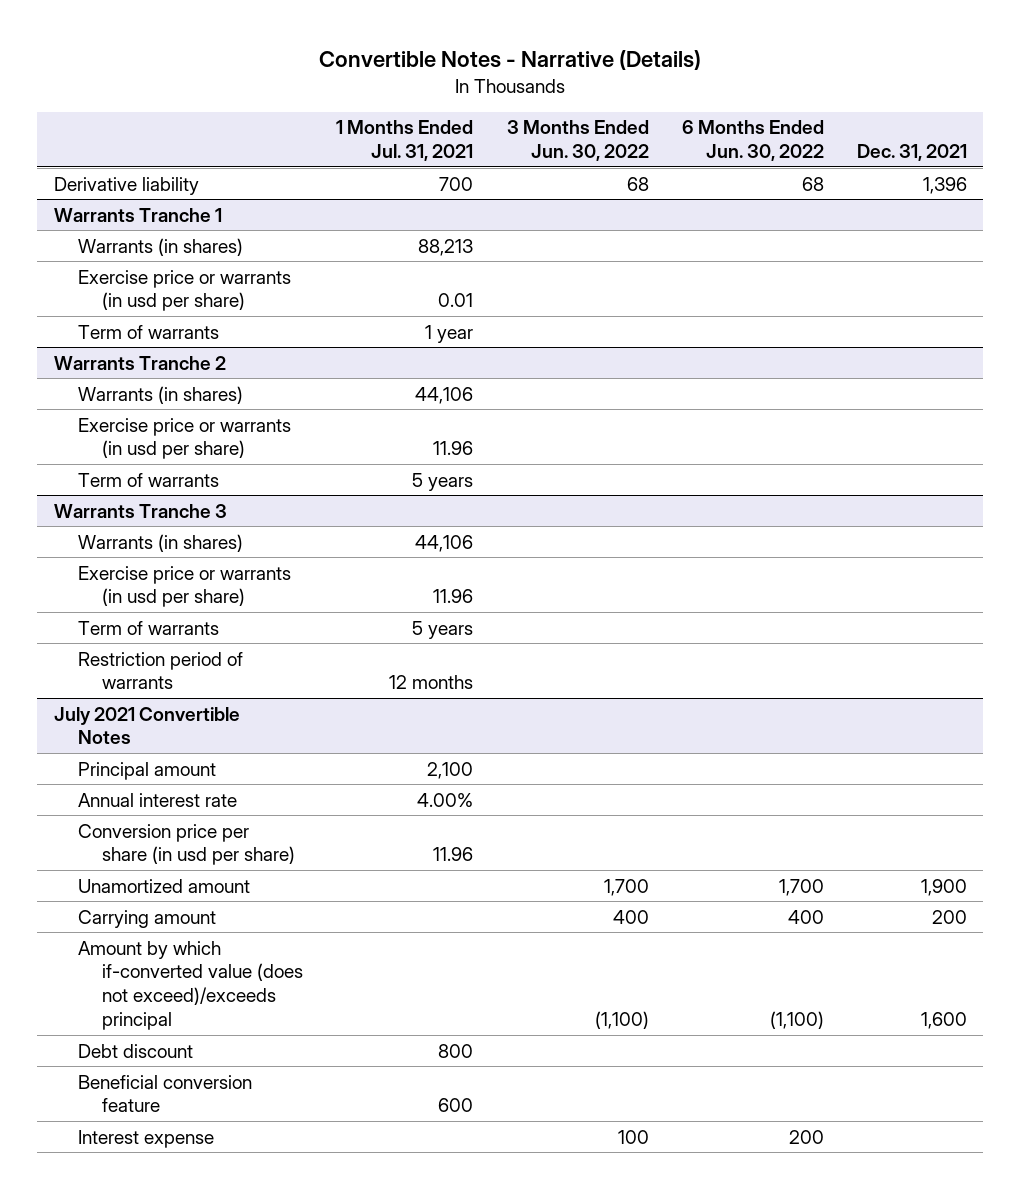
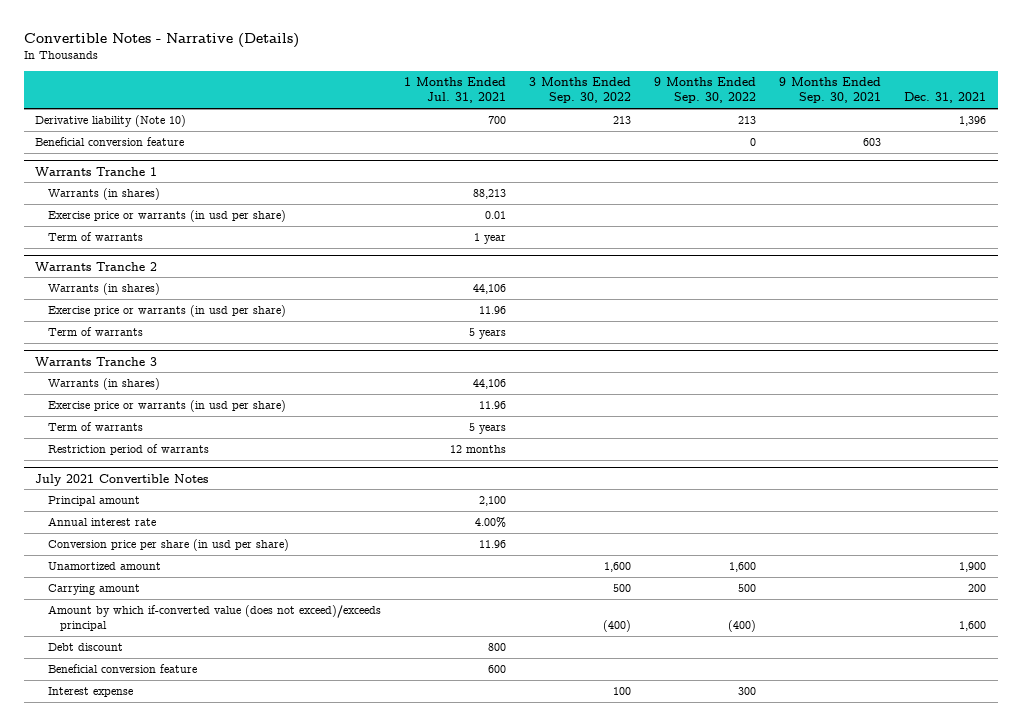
[506,120,649,161] 3 Months Ended Jun. 30, 2022 -> none
[681,120,824,161] 6 Months Ended Jun. 30, 2022 -> none
none -> [528,77,631,104] 3 Months Ended Sep. 30, 2022
none -> [654,77,757,104] 9 Months Ended Sep. 30, 2022
none -> [779,77,882,104] 9 Months Ended Sep. 30, 2021
[54,176,200,195] Derivative liability -> [35,115,187,128] Derivative liability (Note 10)
none -> [35,137,185,147] Beneficial conversion feature

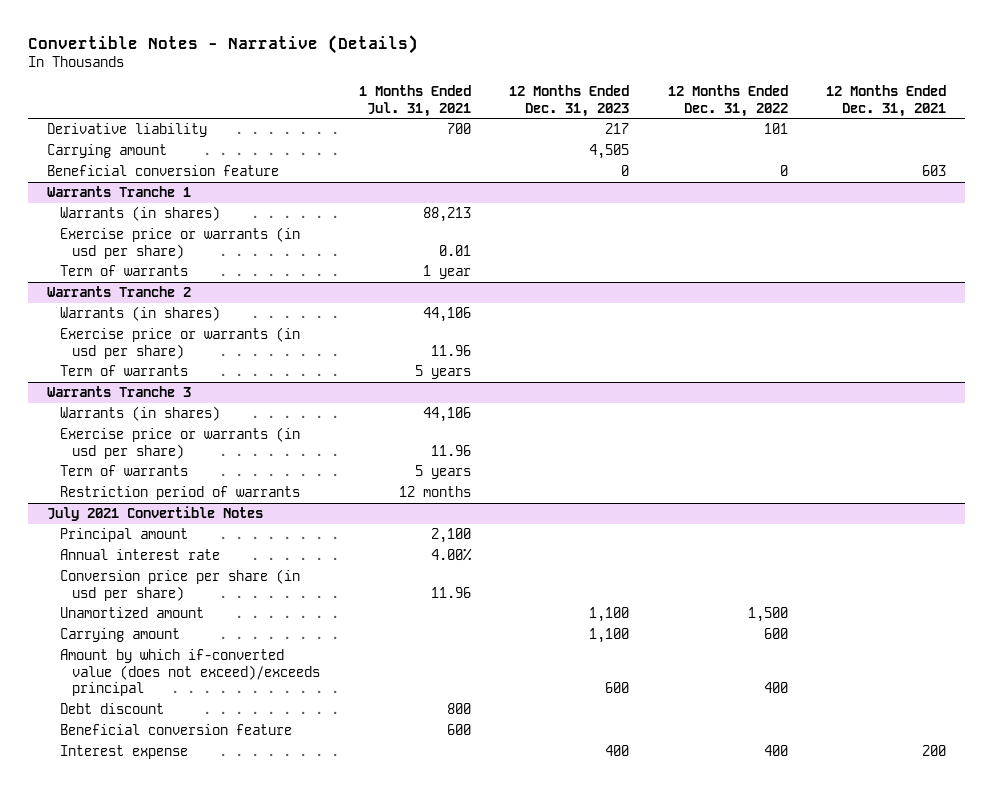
[528,77,631,104] 3 Months Ended Sep. 30, 2022 -> none
[654,77,757,104] 9 Months Ended Sep. 30, 2022 -> none
[779,77,882,104] 9 Months Ended Sep. 30, 2021 -> none
[904,92,987,104] Dec. 31, 2021 -> none
none -> [509,85,630,117] 12 Months Ended Dec. 31, 2023
none -> [667,85,788,117] 12 Months Ended Dec. 31, 2022
none -> [826,85,947,117] 12 Months Ended Dec. 31, 2021
[35,115,187,128] Derivative liability (Note 10) -> [47,123,208,138] Derivative liability
none -> [47,144,168,159] Carrying amount

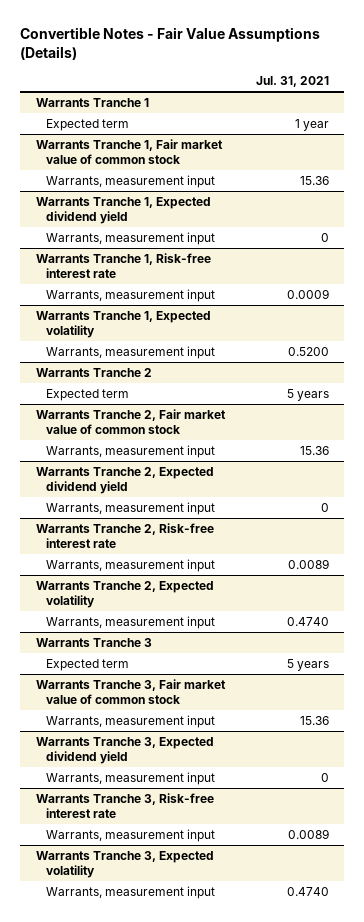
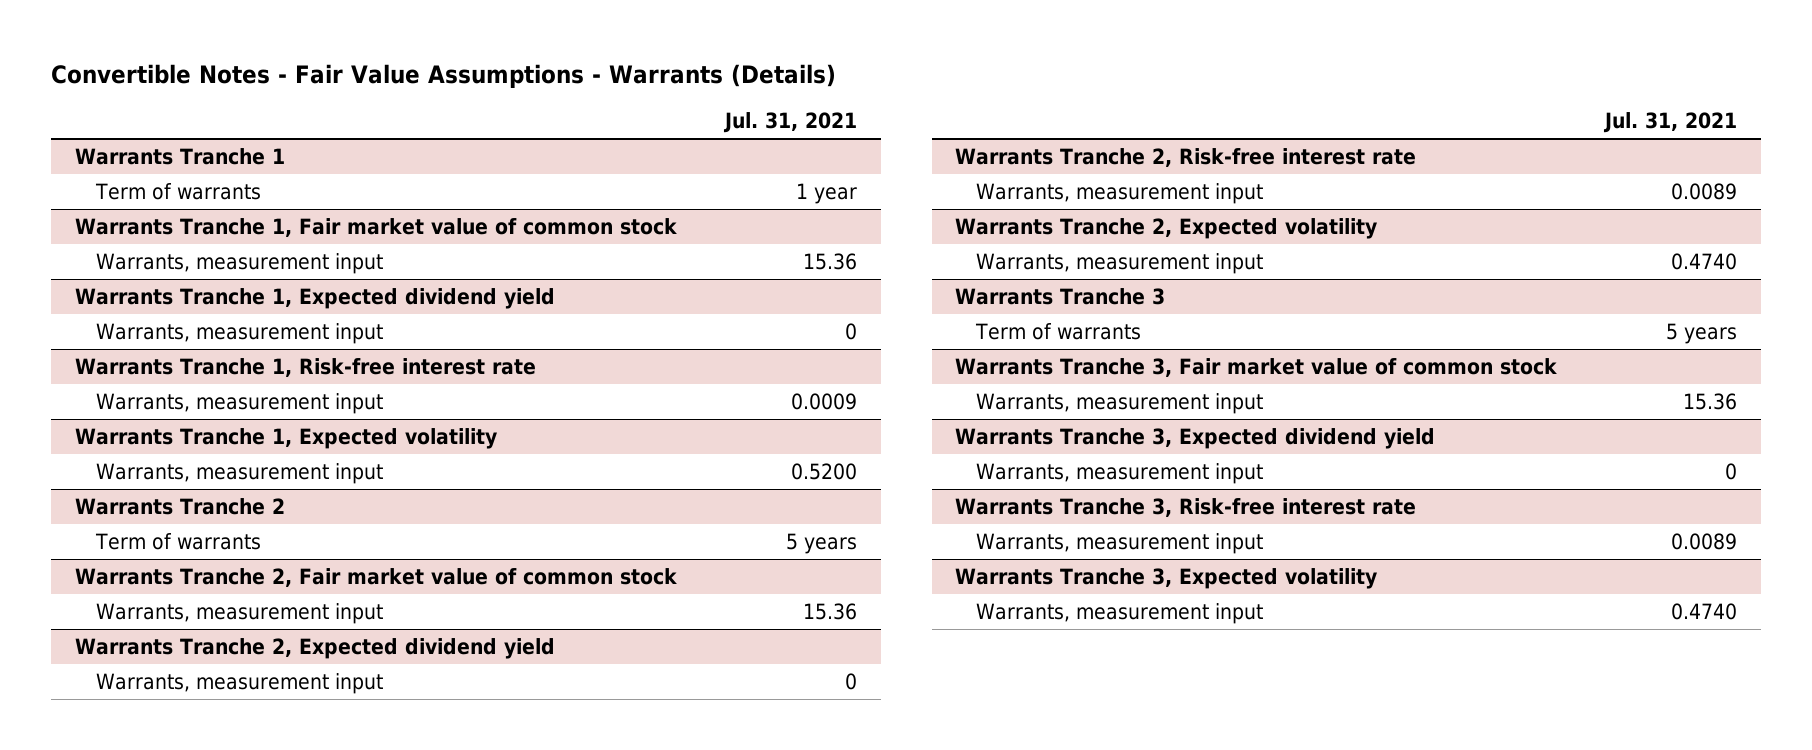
[20,27,321,61] Convertible Notes - Fair Value Assumptions (Details) -> [51,63,837,88] Convertible Notes - Fair Value Assumptions - Warrants (Details)
[46,119,130,132] Expected term -> [94,182,261,200] Term of warrants
[46,389,130,402] Expected term -> [94,532,261,550] Term of warrants
[46,659,130,672] Expected term -> [974,322,1141,340] Term of warrants

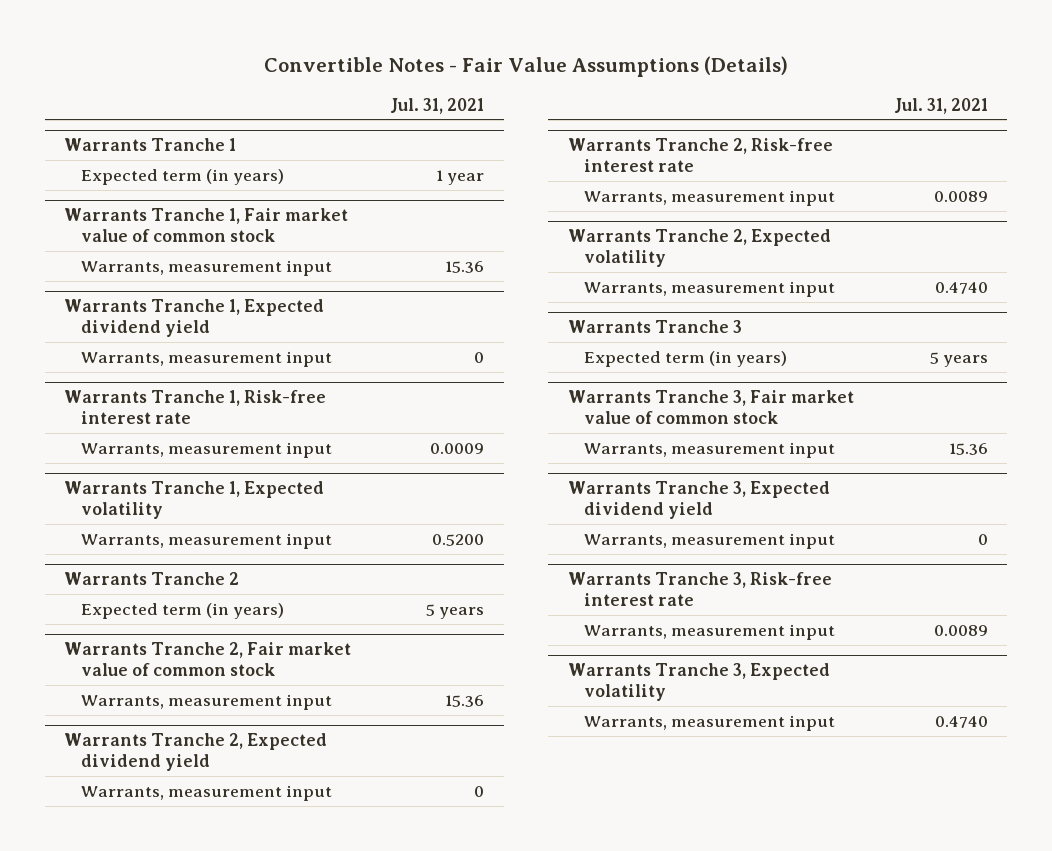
[51,63,837,88] Convertible Notes - Fair Value Assumptions - Warrants (Details) -> [264,56,789,78] Convertible Notes - Fair Value Assumptions (Details)
[94,182,261,200] Term of warrants -> [80,168,284,185] Expected term (in years)
[94,532,261,550] Term of warrants -> [80,602,284,619] Expected term (in years)
[974,322,1141,340] Term of warrants -> [583,350,787,367] Expected term (in years)

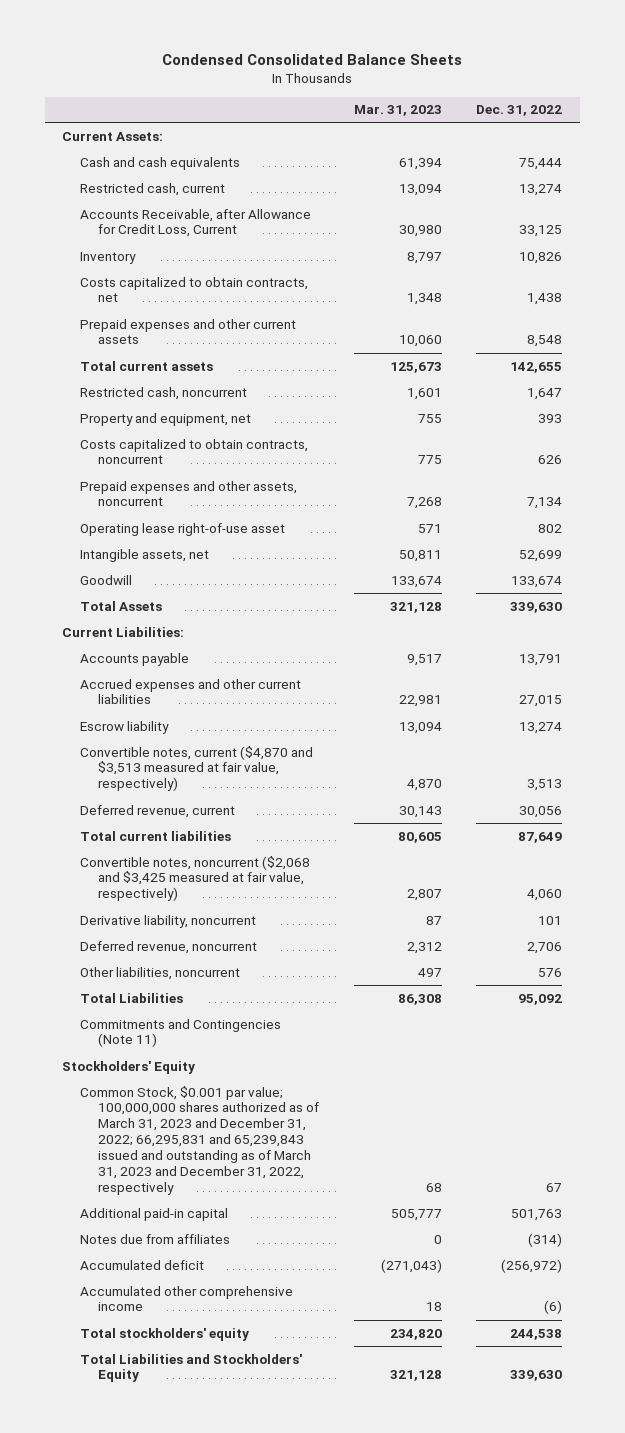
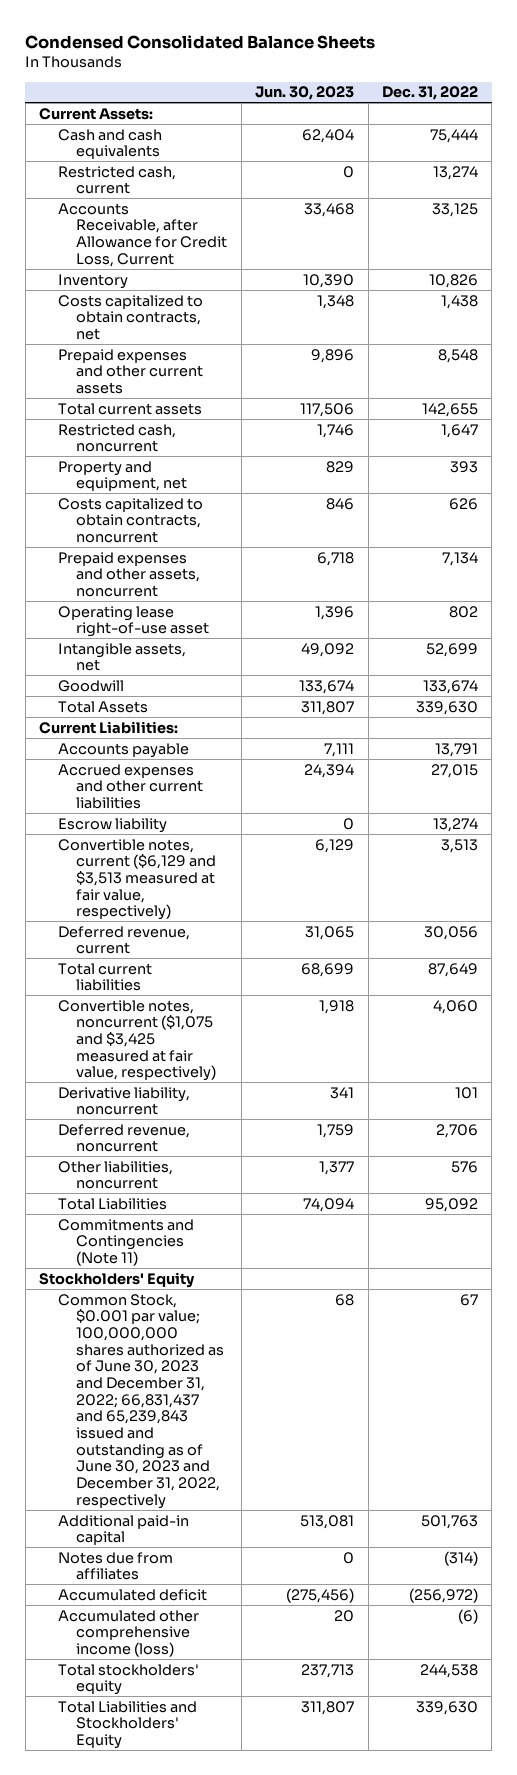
[353,105,442,117] Mar. 31, 2023 -> none
none -> [255,86,355,101] Jun. 30, 2023
[80,745,314,792] Convertible notes, current ($4,870 and $3,513 measured at fair value, respectively) -> [57,838,217,921] Convertible notes, current ($6,129 and $3,513 measured at fair value, respectively)
[80,855,311,902] Convertible notes, noncurrent ($2,068 and $3,425 measured at fair value, respectively) -> [57,999,217,1082] Convertible notes, noncurrent ($1,075 and $3,425 measured at fair value, respectively)
[80,1085,320,1196] Common Stock, $0.001 par value; 100,000,000 shares authorized as of March 31, 2023 and December 31, 2022; 66,295,831 and 65,239,843 issued and outstanding as of March 31, 2023 and December 31, 2022, respectively -> [57,1293,225,1509] Common Stock, $0.001 par value; 100,000,000 shares authorized as of June 30, 2023 and December 31, 2022; 66,831,437 and 65,239,843 issued and outstanding as of June 30, 2023 and December 31, 2022, respectively
[80,1285,294,1312] Accumulated other comprehensive income -> [57,1609,199,1657] Accumulated other comprehensive income (loss)

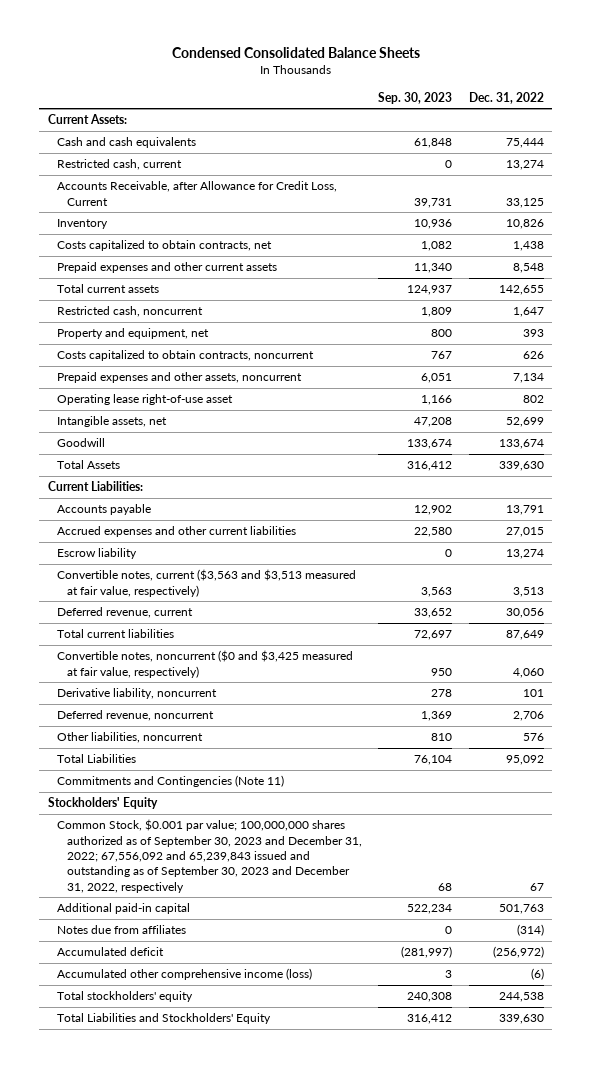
[255,86,355,101] Jun. 30, 2023 -> none
none -> [378,91,453,104] Sep. 30, 2023
[57,838,217,921] Convertible notes, current ($6,129 and $3,513 measured at fair value, respectively) -> [57,569,357,597] Convertible notes, current ($3,563 and $3,513 measured at fair value, respectively)
[57,999,217,1082] Convertible notes, noncurrent ($1,075 and $3,425 measured at fair value, respectively) -> [57,650,354,678] Convertible notes, noncurrent ($0 and $3,425 measured at fair value, respectively)
[57,1293,225,1509] Common Stock, $0.001 par value; 100,000,000 shares authorized as of June 30, 2023 and December 31, 2022; 66,831,437 and 65,239,843 issued and outstanding as of June 30, 2023 and December 31, 2022, respectively -> [57,819,362,893] Common Stock, $0.001 par value; 100,000,000 shares authorized as of September 30, 2023 and December 31, 2022; 67,556,092 and 65,239,843 issued and outstanding as of September 30, 2023 and December 31, 2022, respectively

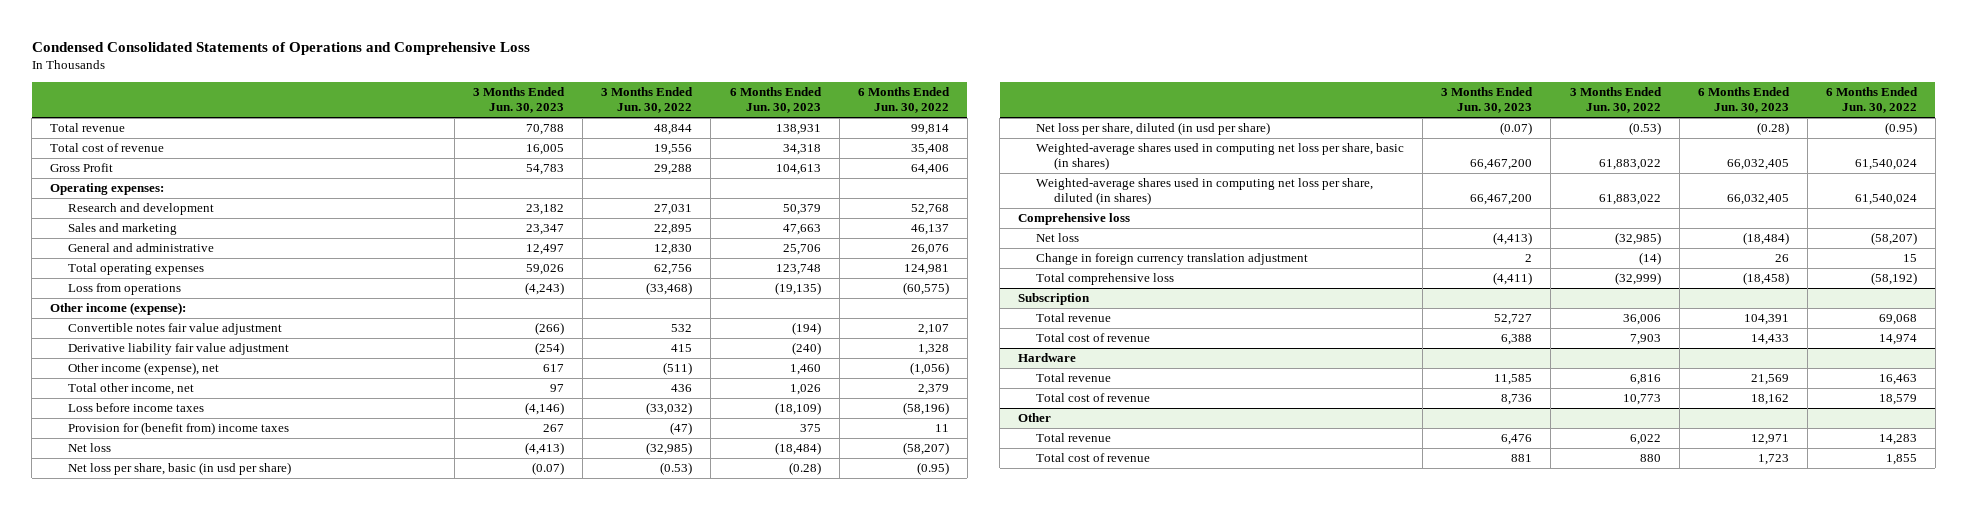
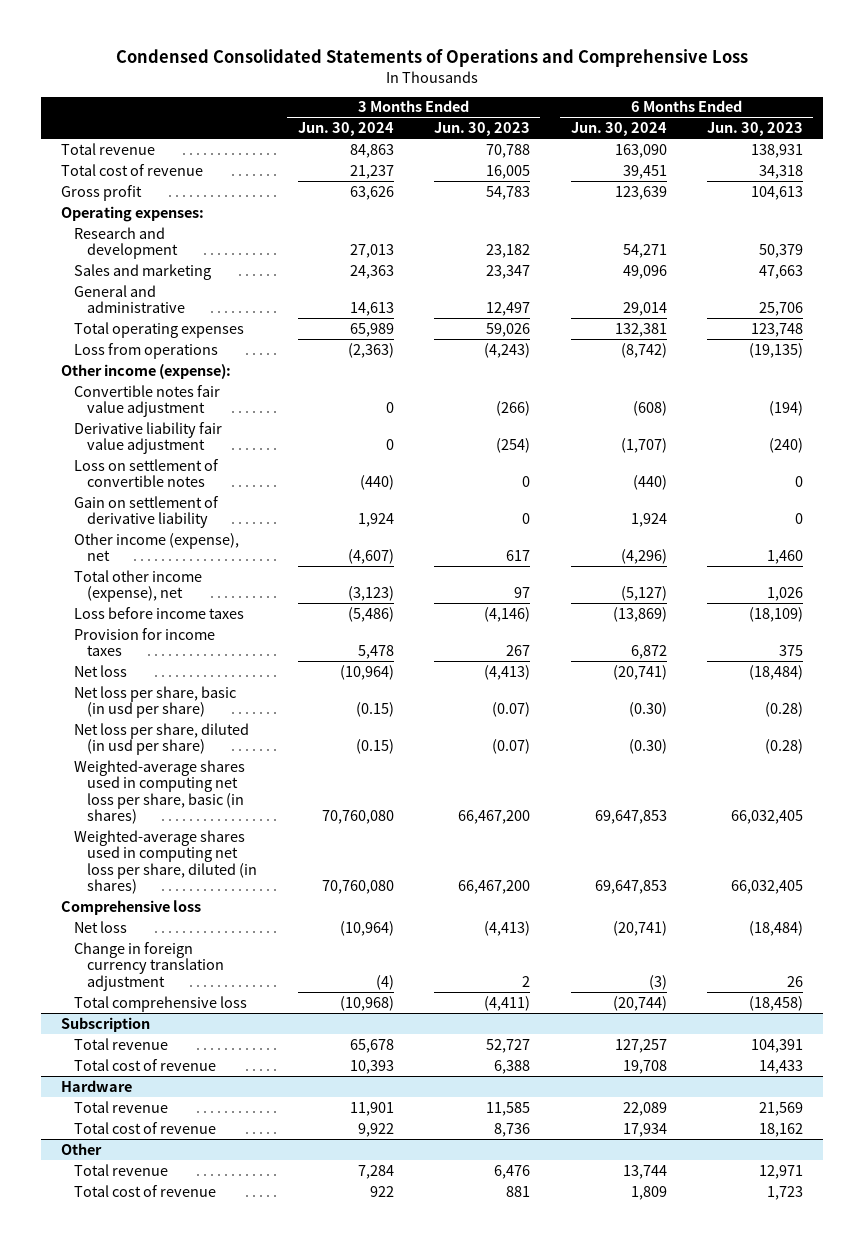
[601,87,694,114] 3 Months Ended Jun. 30, 2022 -> none
[857,87,950,114] 6 Months Ended Jun. 30, 2022 -> none
none -> [297,122,394,137] Jun. 30, 2024
none -> [570,122,667,137] Jun. 30, 2024
[50,163,114,173] Gross Profit -> [61,184,143,201] Gross profit
none -> [74,458,220,488] Loss on settlement of convertible notes
none -> [74,495,220,529] Gain on settlement of derivative liability
[68,383,195,396] Total other income, net -> [74,569,203,603] Total other income (expense), net
[68,422,290,436] Provision for (benefit from) income taxes -> [74,627,216,657] Provision for income taxes

